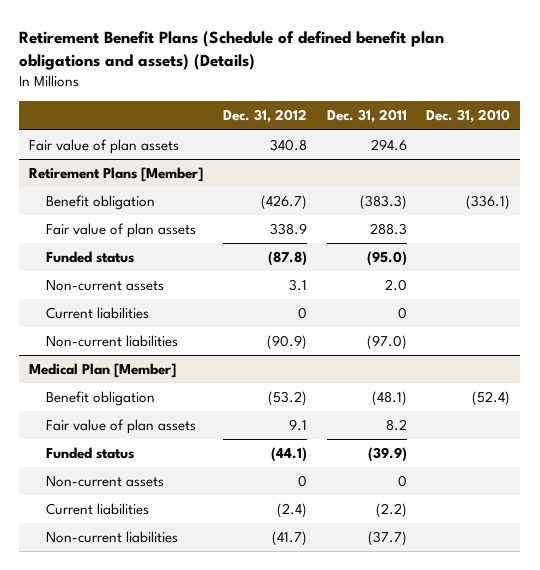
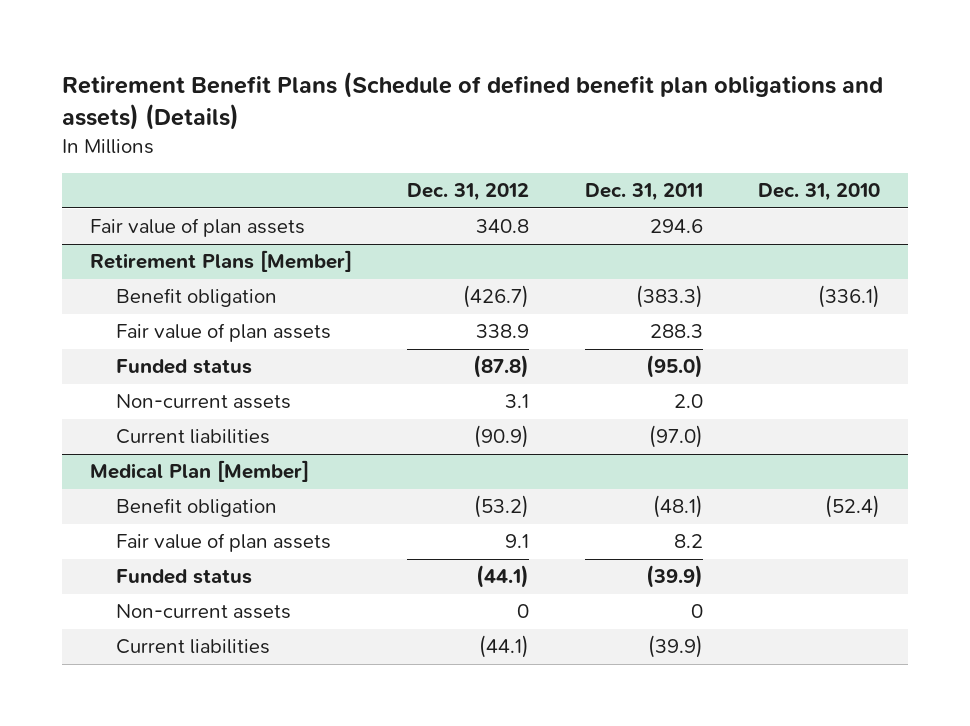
[46,335,179,348] Non-current liabilities -> none
[297,307,307,320] 0 -> [474,425,530,449] (90.9)
[397,307,407,320] 0 -> [648,425,703,449] (97.0)
[46,531,179,544] Non-current liabilities -> none
[276,503,307,519] (2.4) -> [479,635,530,659] (44.1)
[375,503,407,519] (2.2) -> [647,635,703,659] (39.9)

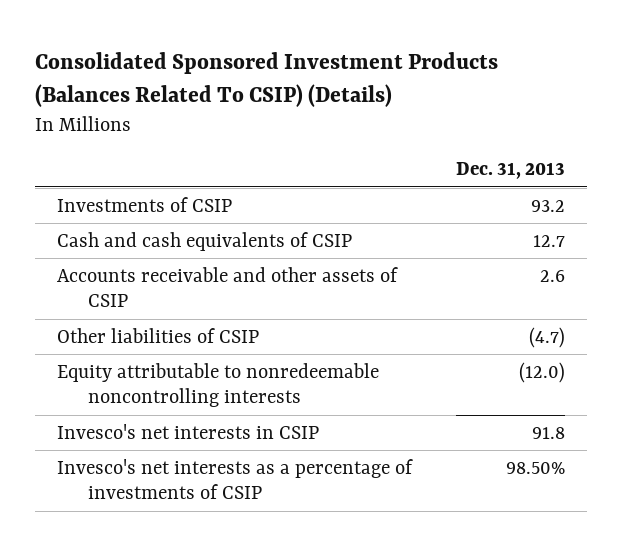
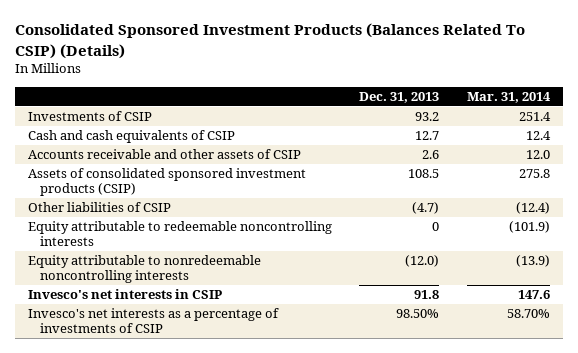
none -> [466,91,551,103] Mar. 31, 2014
none -> [28,168,307,197] Assets of consolidated sponsored investment products (CSIP)
none -> [28,221,333,247] Equity attributable to redeemable noncontrolling interests

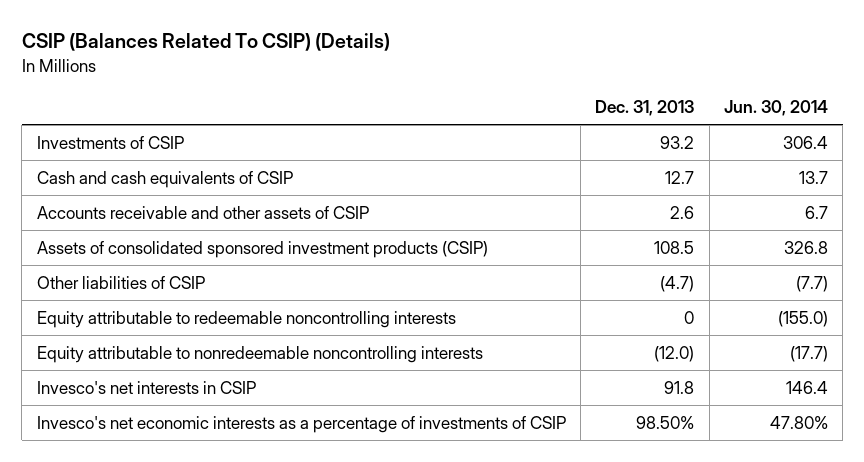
[14,23,525,59] Consolidated Sponsored Investment Products (Balances Related To CSIP) (Details) -> [21,33,390,52] CSIP (Balances Related To CSIP) (Details)
[466,91,551,103] Mar. 31, 2014 -> none
none -> [723,99,828,116] Jun. 30, 2014
[28,308,280,334] Invesco's net interests as a percentage of investments of CSIP -> [36,415,566,433] Invesco's net economic interests as a percentage of investments of CSIP

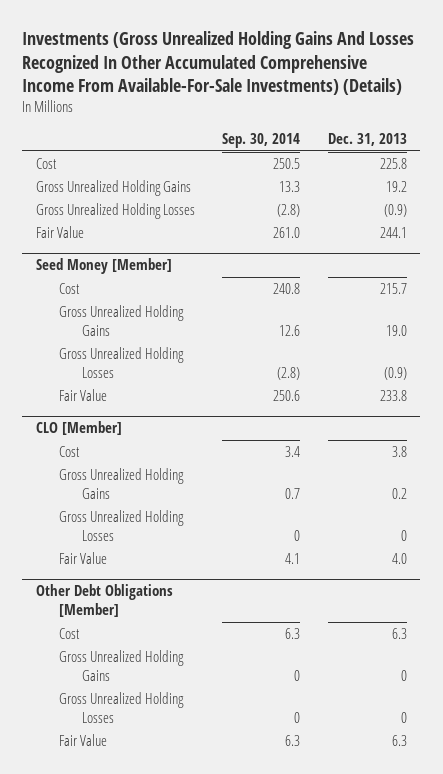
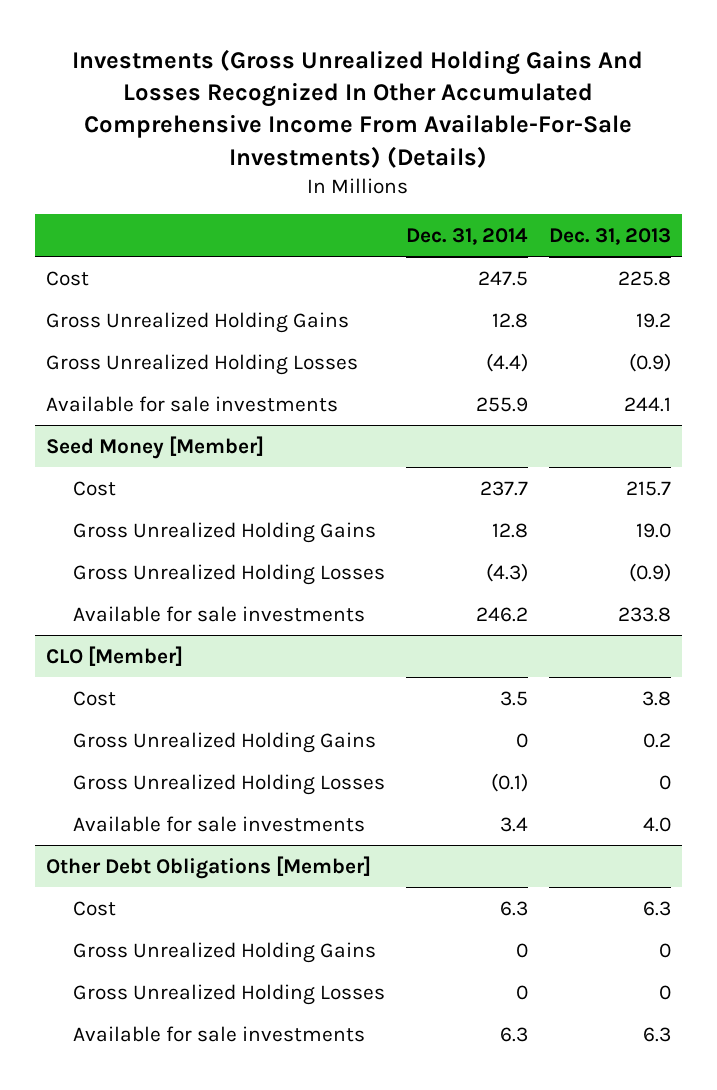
[222,133,301,149] Sep. 30, 2014 -> none
none -> [405,227,528,245] Dec. 31, 2014
[35,225,84,238] Fair Value -> [45,395,338,412] Available for sale investments
[59,388,108,401] Fair Value -> [72,605,365,622] Available for sale investments
[59,551,108,564] Fair Value -> [72,815,365,832] Available for sale investments
[59,733,108,746] Fair Value -> [72,1025,365,1042] Available for sale investments

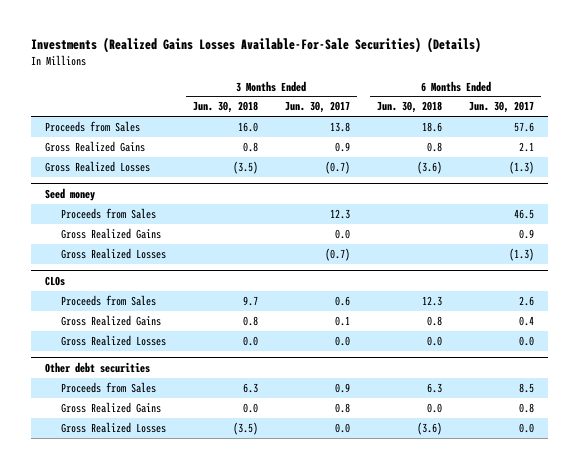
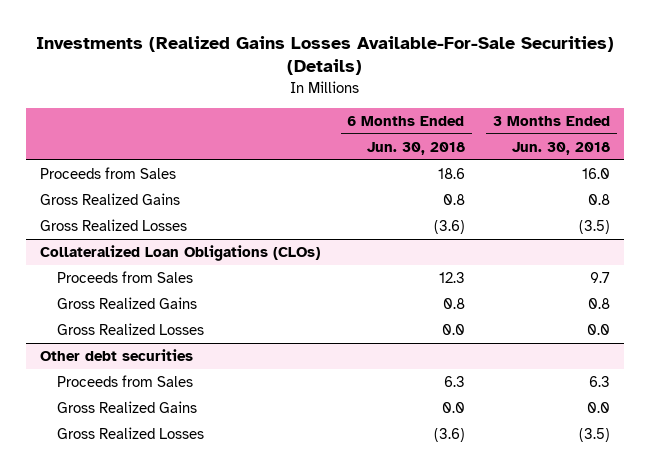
[284,101,350,114] Jun. 30, 2017 -> none
[469,101,535,114] Jun. 30, 2017 -> none
[44,187,95,201] Seed money -> none
[60,207,156,219] Proceeds from Sales -> none
[60,227,161,239] Gross Realized Gains -> none
[60,247,166,259] Gross Realized Losses -> none
[44,275,65,286] CLOs -> [39,245,320,262] Collateralized Loan Obligations (CLOs)

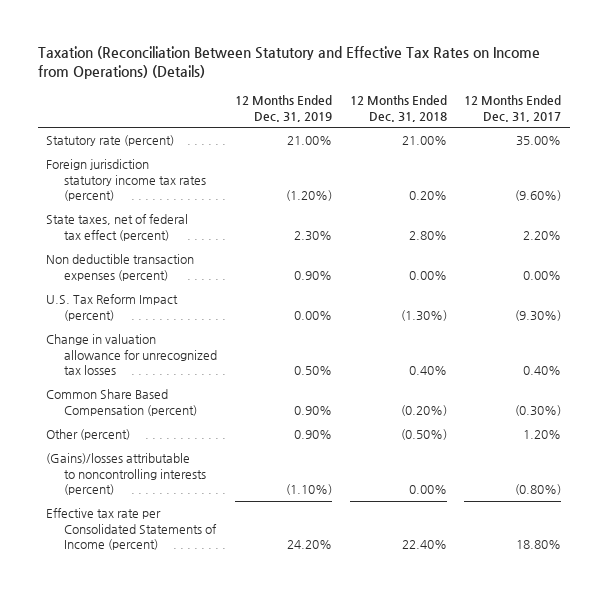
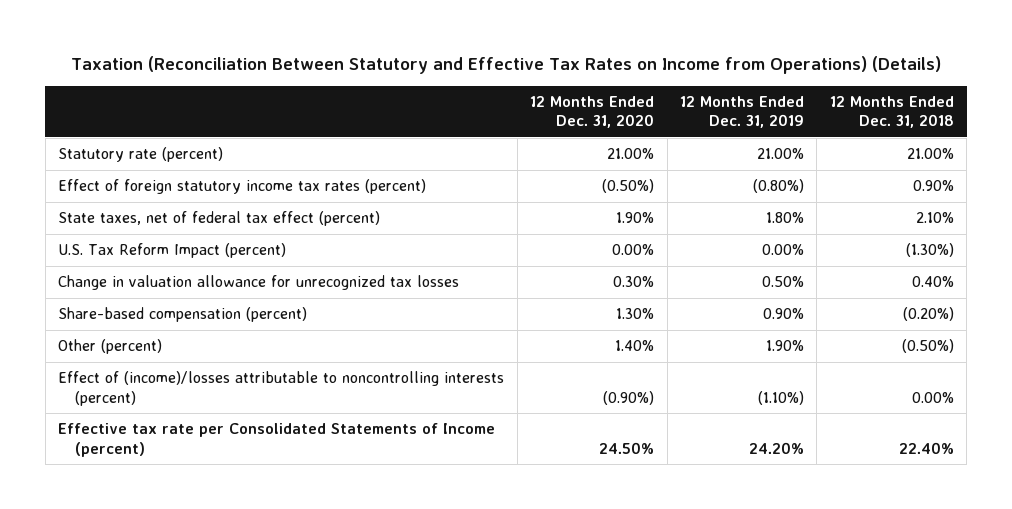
[464,95,562,122] 12 Months Ended Dec. 31, 2017 -> none
none -> [530,95,655,129] 12 Months Ended Dec. 31, 2020
[46,254,195,281] Non deductible transaction expenses (percent) -> none
[46,159,206,202] Foreign jurisdiction statutory income tax rates (percent) -> [58,179,427,195] Effect of foreign statutory income tax rates (percent)
[285,190,332,202] (1.20%) -> [752,179,804,194] (0.80%)
[408,191,447,201] 0.20% -> [912,180,954,192] 0.90%
[293,230,332,241] 2.30% -> [765,212,804,224] 1.80%
[408,230,447,240] 2.80% -> [915,212,954,224] 2.10%
[46,389,197,416] Common Share Based Compensation (percent) -> [58,307,308,323] Share-based compensation (percent)
[293,430,332,440] 0.90% -> [765,340,804,352] 1.90%
[46,453,206,496] (Gains)/losses attributable to noncontrolling interests (percent) -> [58,371,505,406] Effect of (income)/losses attributable to noncontrolling interests (percent)

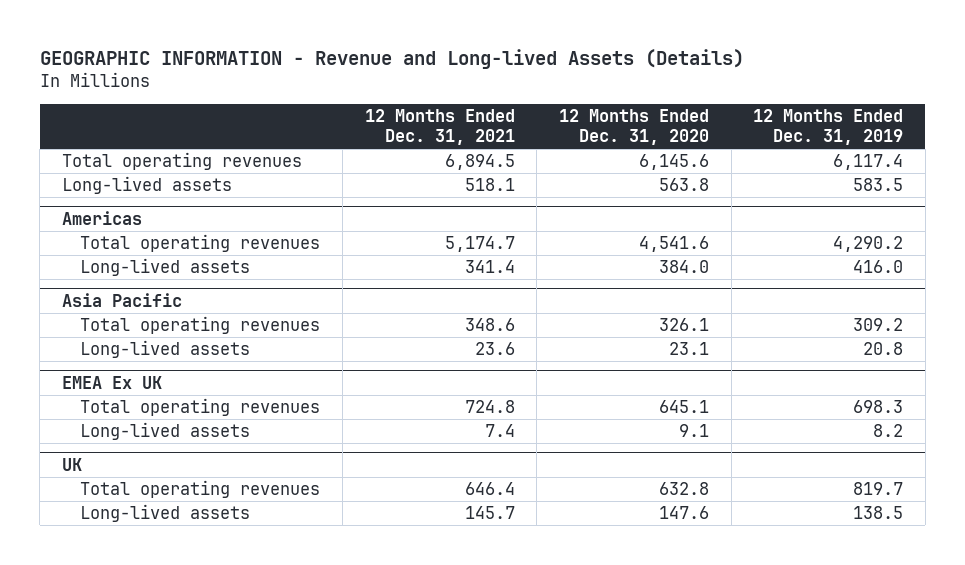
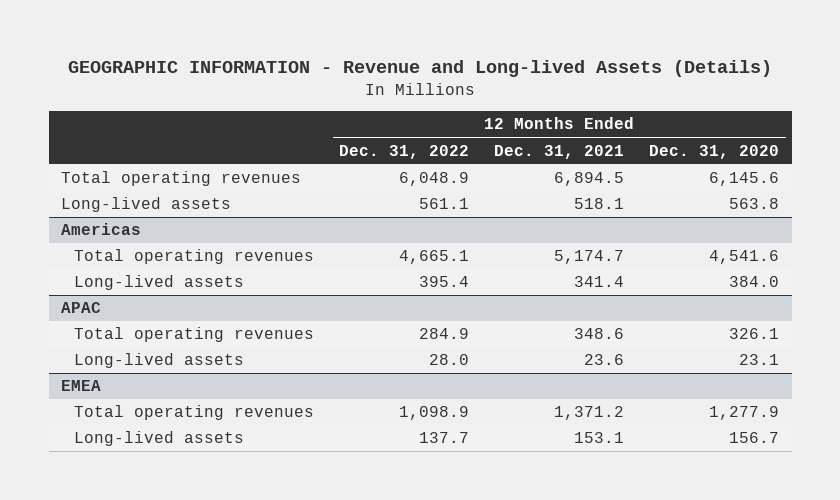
[753,109,904,145] 12 Months Ended Dec. 31, 2019 -> none
none -> [339,144,470,159] Dec. 31, 2022
[61,293,182,308] Asia Pacific -> [61,302,102,314] APAC
[61,458,82,472] UK -> none
[80,480,321,499] Total operating revenues -> none
[80,504,251,523] Long-lived assets -> none
[61,376,162,390] EMEA Ex UK -> [61,380,102,392] EMEA
[464,400,515,414] 724.8 -> [554,406,625,421] 1,371.2
[658,400,709,414] 645.1 -> [709,406,780,421] 1,277.9
[484,424,515,438] 7.4 -> [574,432,625,444] 153.1
[678,424,709,438] 9.1 -> [729,432,780,444] 156.7

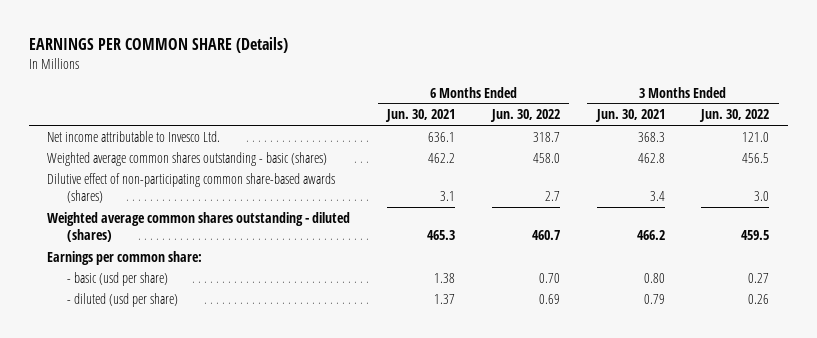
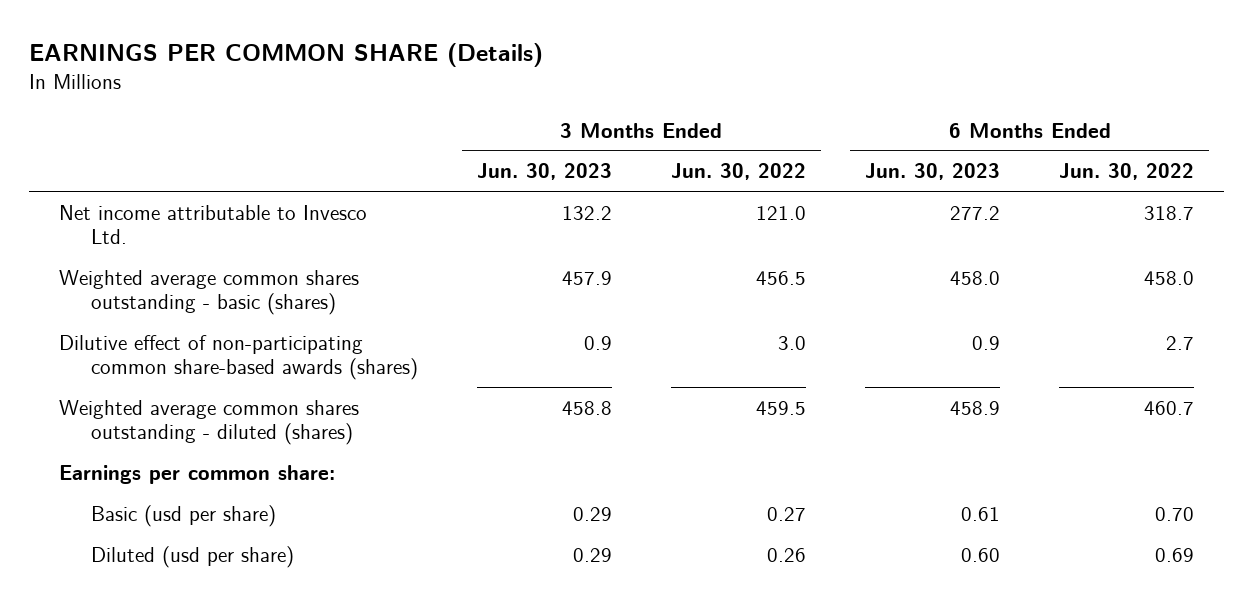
[385,109,456,123] Jun. 30, 2021 -> none
[594,109,665,123] Jun. 30, 2021 -> none
none -> [476,163,612,181] Jun. 30, 2023
none -> [865,163,1001,181] Jun. 30, 2023
[66,271,168,286] - basic (usd per share) -> [90,504,276,527] Basic (usd per share)
[66,292,178,307] - diluted (usd per share) -> [90,545,294,568] Diluted (usd per share)

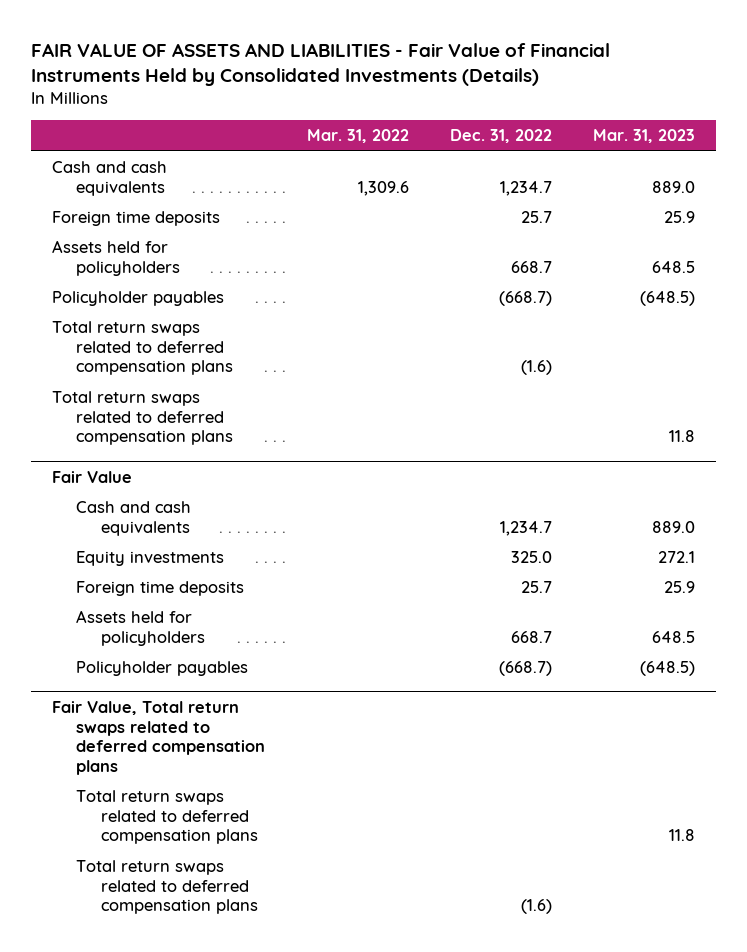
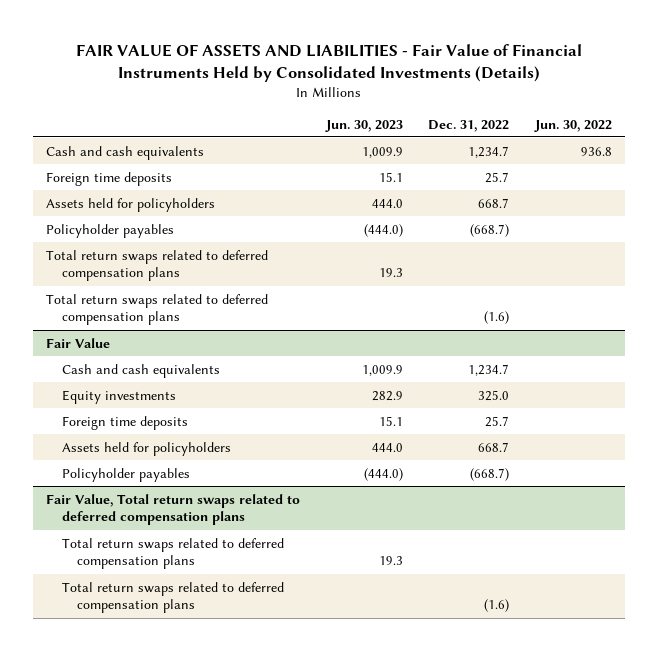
[306,129,409,144] Mar. 31, 2022 -> none
[593,129,696,144] Mar. 31, 2023 -> none
none -> [324,119,403,132] Jun. 30, 2023
none -> [533,119,612,132] Jun. 30, 2022
[51,321,234,376] Total return swaps related to deferred compensation plans -> [46,293,269,326] Total return swaps related to deferred compensation plans

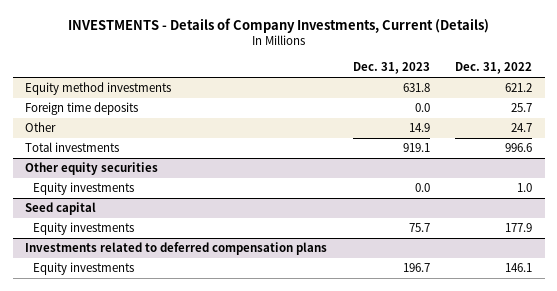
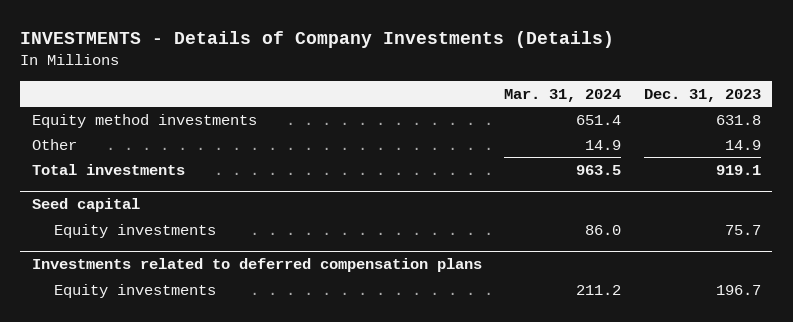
[67,18,489,34] INVESTMENTS - Details of Company Investments, Current (Details) -> [20,31,615,49] INVESTMENTS - Details of Company Investments (Details)
[454,62,532,75] Dec. 31, 2022 -> none
none -> [504,88,622,102] Mar. 31, 2024
[25,102,139,116] Foreign time deposits -> none
[25,162,159,176] Other equity securities -> none
[33,182,135,196] Equity investments -> none

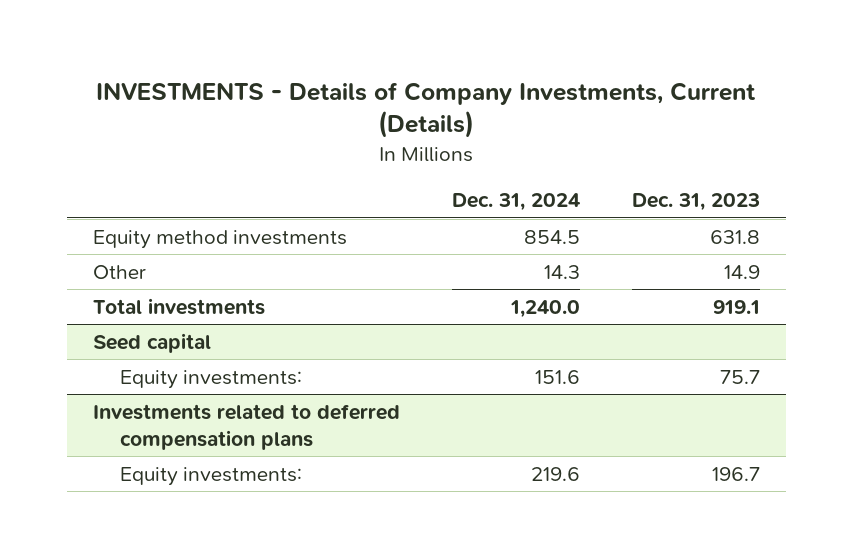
[20,31,615,49] INVESTMENTS - Details of Company Investments (Details) -> [96,81,757,139] INVESTMENTS - Details of Company Investments, Current (Details)
[504,88,622,102] Mar. 31, 2024 -> none
none -> [451,193,580,212] Dec. 31, 2024
[53,223,216,238] Equity investments -> [119,369,302,389] Equity investments:
[53,283,216,298] Equity investments -> [119,466,302,486] Equity investments:

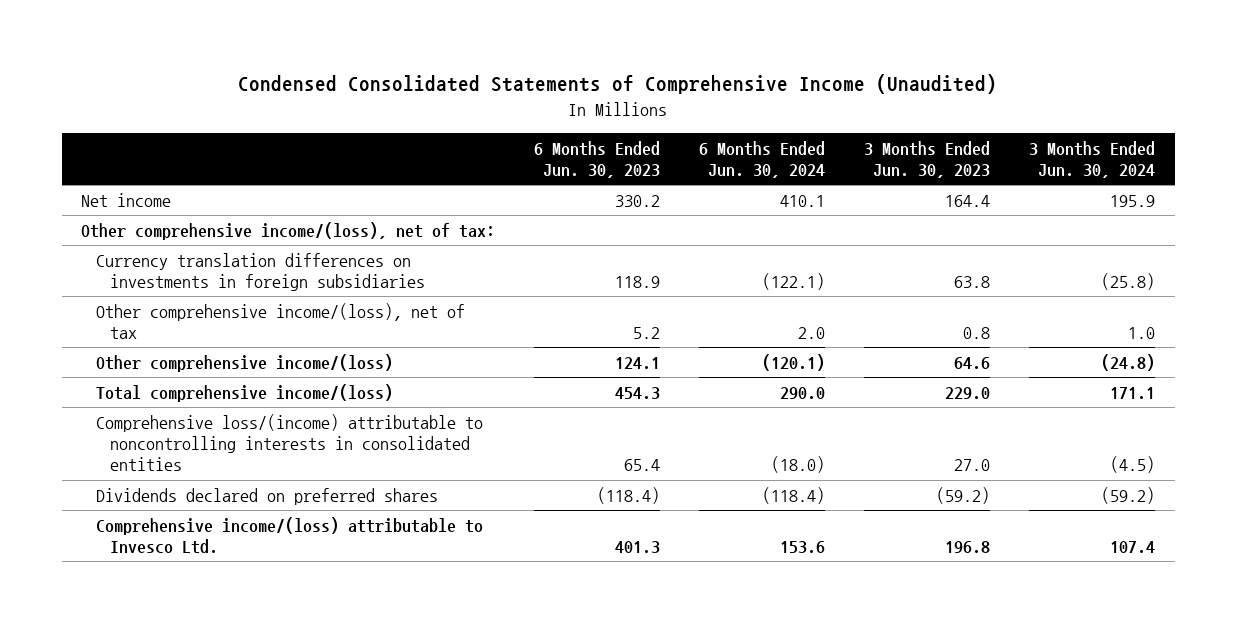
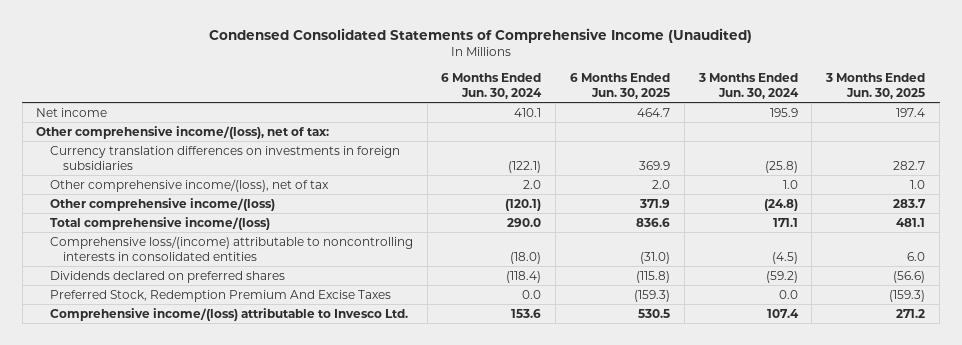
[534,140,661,178] 6 Months Ended Jun. 30, 2023 -> none
[864,140,991,178] 3 Months Ended Jun. 30, 2023 -> none
none -> [570,72,671,99] 6 Months Ended Jun. 30, 2025
none -> [825,72,926,99] 3 Months Ended Jun. 30, 2025
none -> [49,289,391,302] Preferred Stock, Redemption Premium And Excise Taxes

